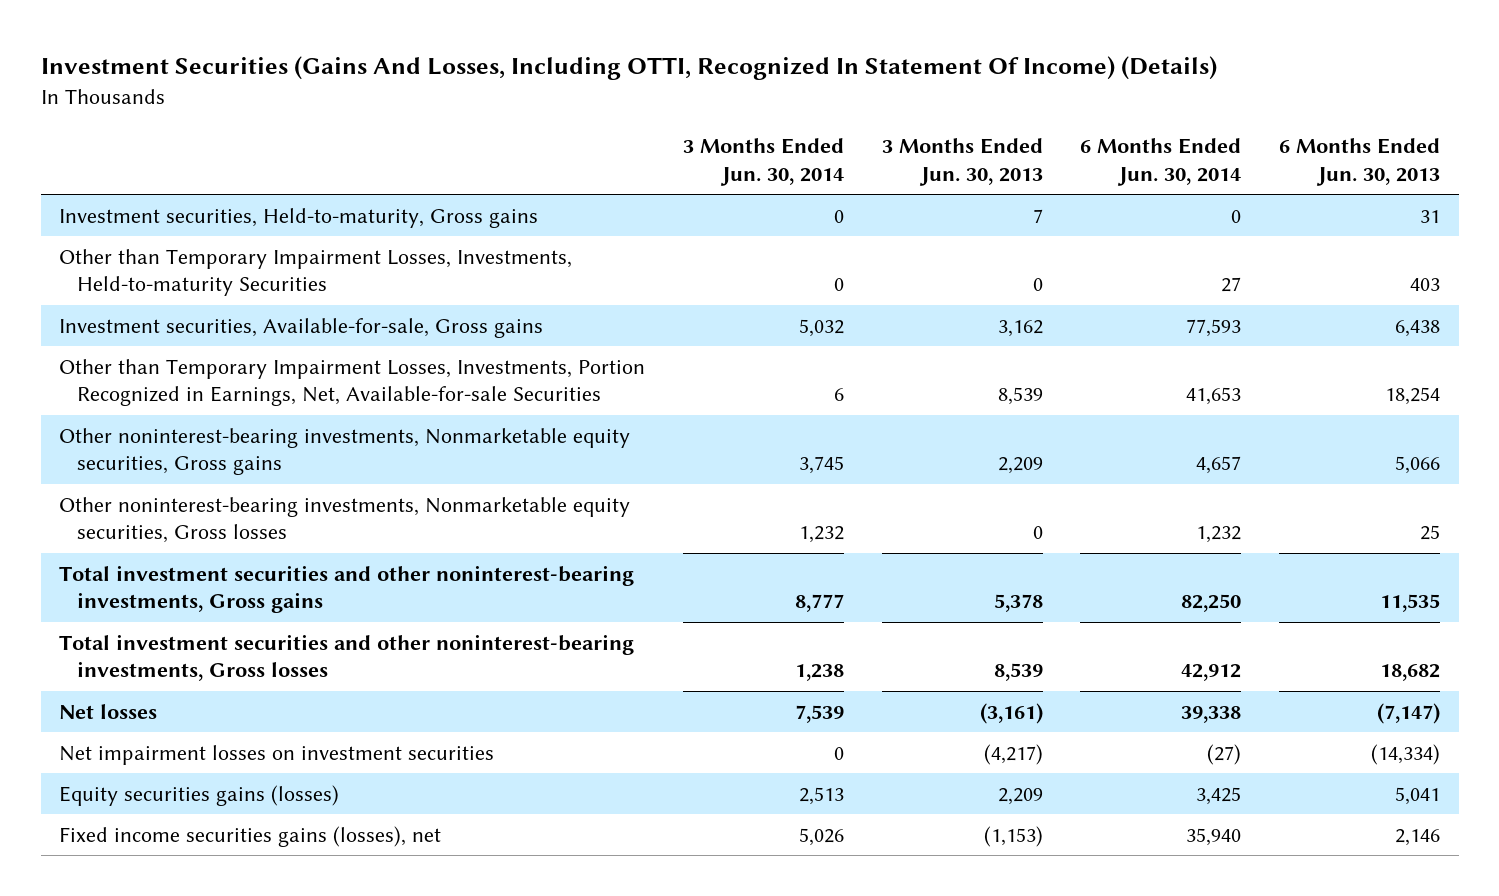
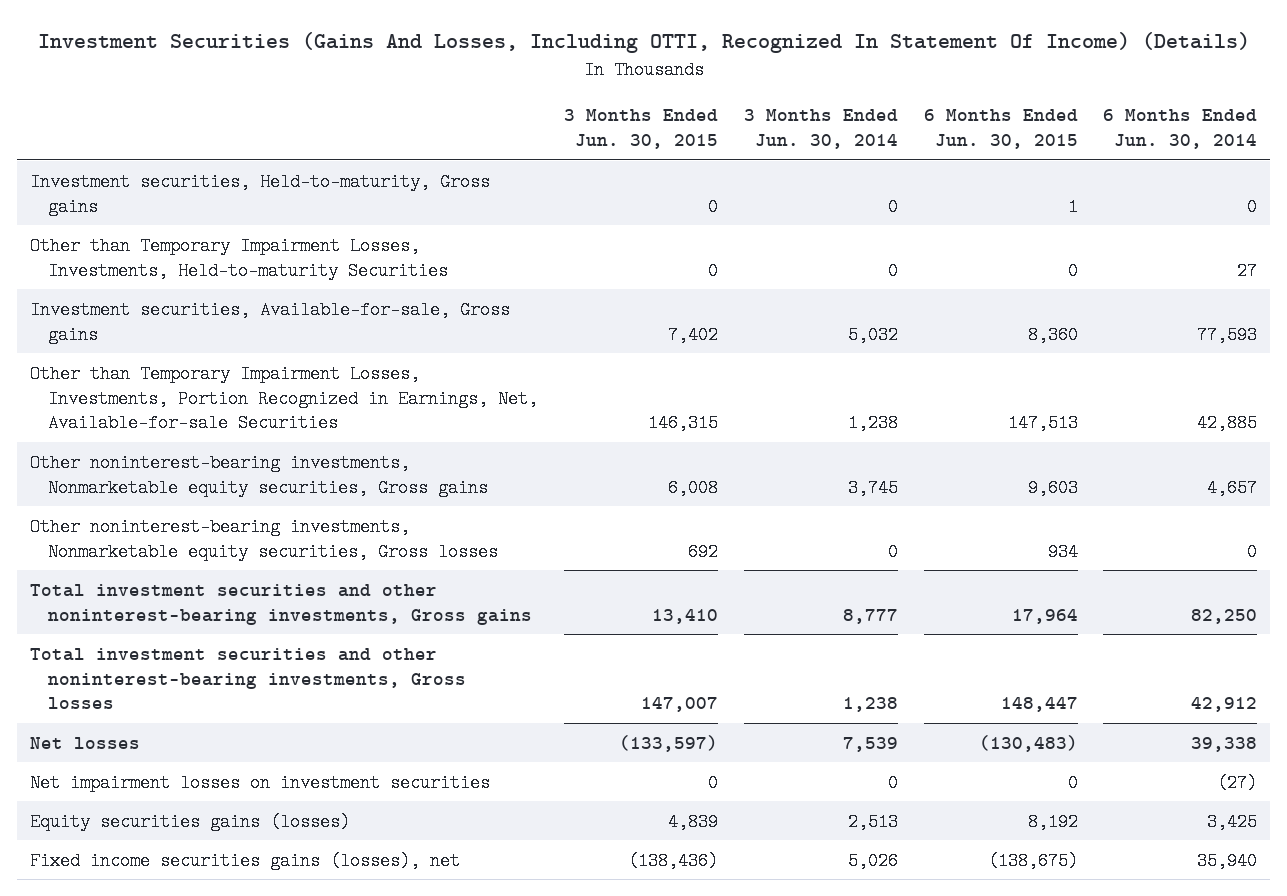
[881,138,1043,186] 3 Months Ended Jun. 30, 2013 -> none
[1278,138,1440,186] 6 Months Ended Jun. 30, 2013 -> none
none -> [563,109,718,150] 3 Months Ended Jun. 30, 2015
none -> [923,109,1078,150] 6 Months Ended Jun. 30, 2015
[833,388,844,402] 6 -> [847,414,898,433] 1,238
[1186,387,1242,406] 41,653 -> [1197,414,1258,433] 42,885
[798,526,844,544] 1,232 -> [887,542,898,561] 0
[1196,526,1242,544] 1,232 -> [1247,542,1258,561] 0

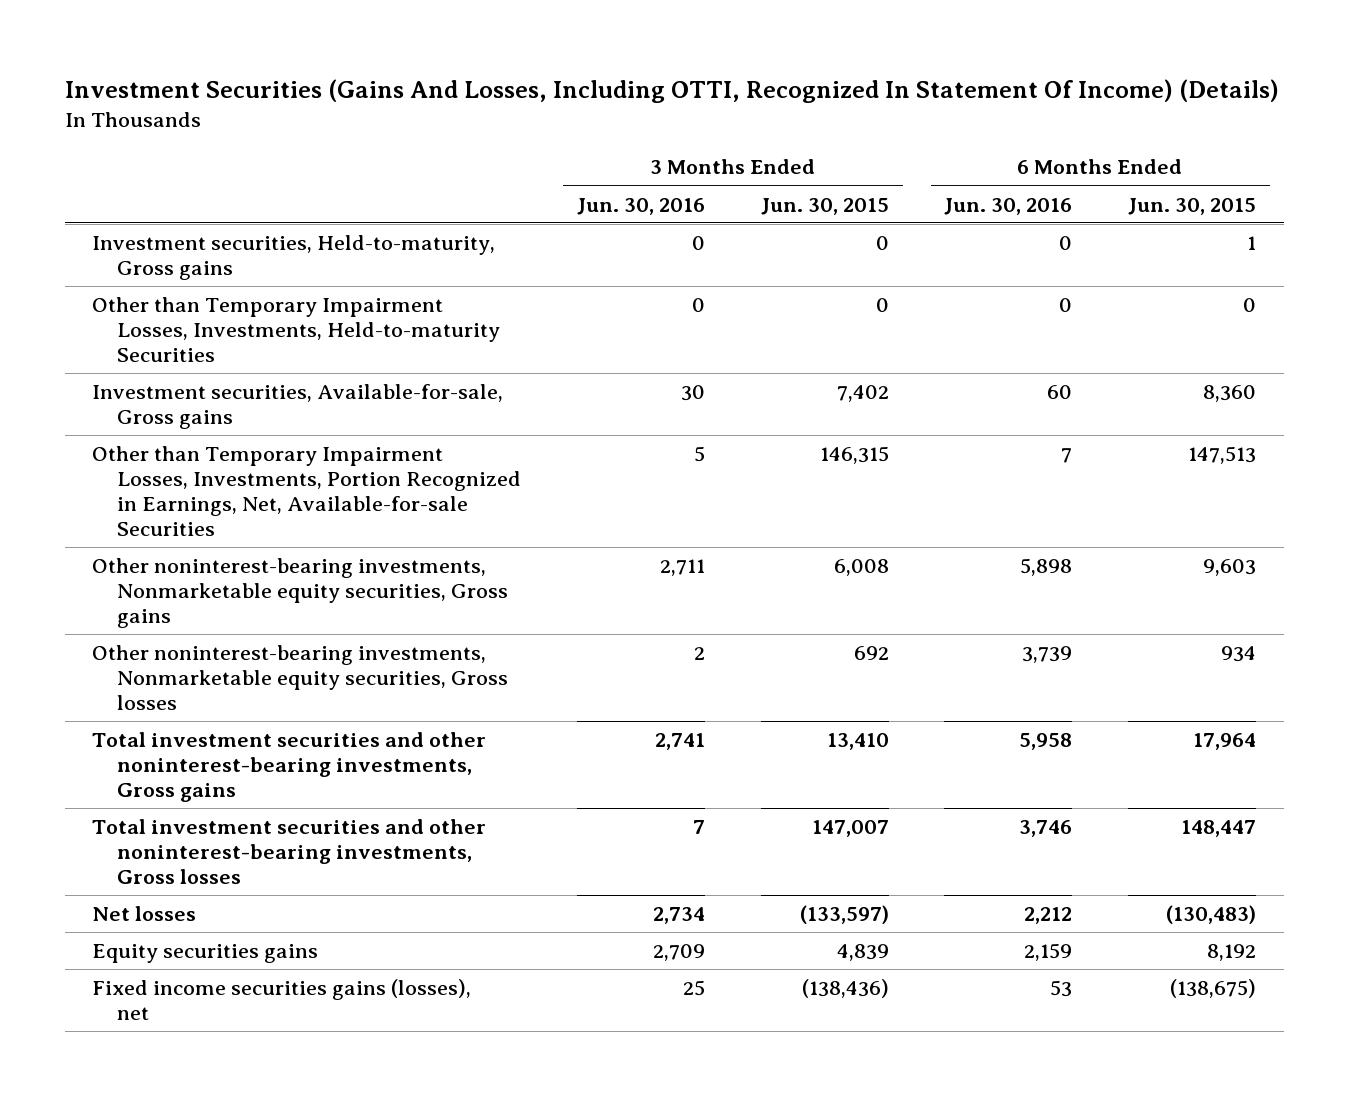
[743,109,898,150] 3 Months Ended Jun. 30, 2014 -> none
[1103,109,1258,150] 6 Months Ended Jun. 30, 2014 -> none
none -> [577,197,706,215] Jun. 30, 2016
none -> [944,197,1073,215] Jun. 30, 2016
[29,773,490,792] Net impairment losses on investment securities -> none
[29,812,350,831] Equity securities gains (losses) -> [92,944,319,964] Equity securities gains

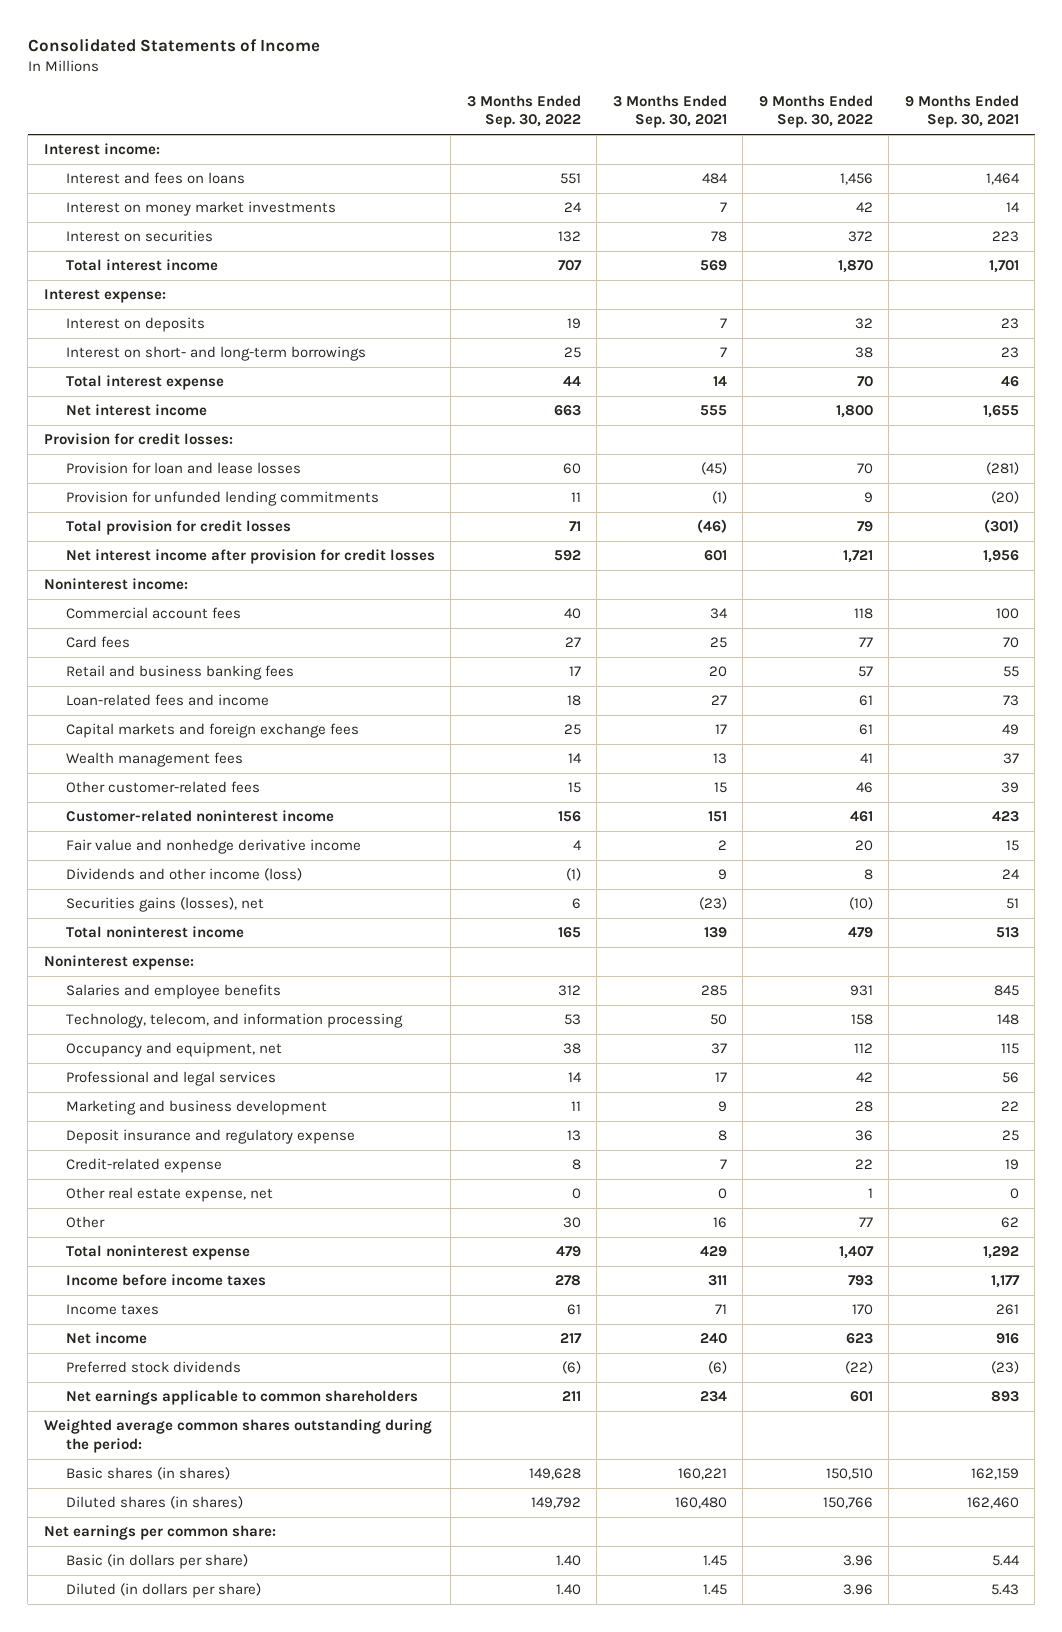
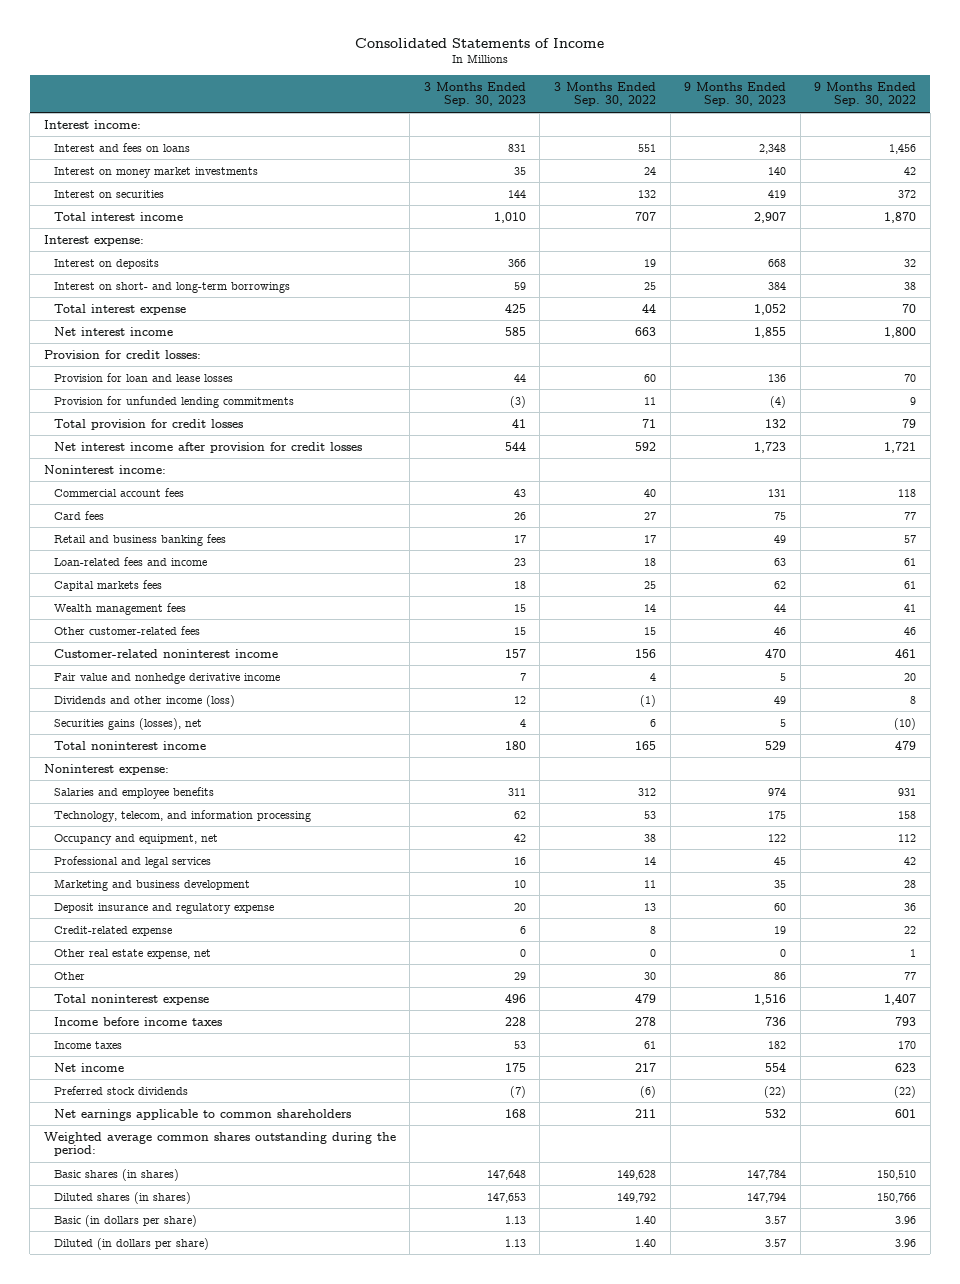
[612,94,727,129] 3 Months Ended Sep. 30, 2021 -> none
[904,94,1019,129] 9 Months Ended Sep. 30, 2021 -> none
none -> [423,81,526,107] 3 Months Ended Sep. 30, 2023
none -> [684,81,787,107] 9 Months Ended Sep. 30, 2023
[65,723,359,739] Capital markets and foreign exchange fees -> [53,579,162,591] Capital markets fees
[43,1525,276,1541] Net earnings per common share: -> none

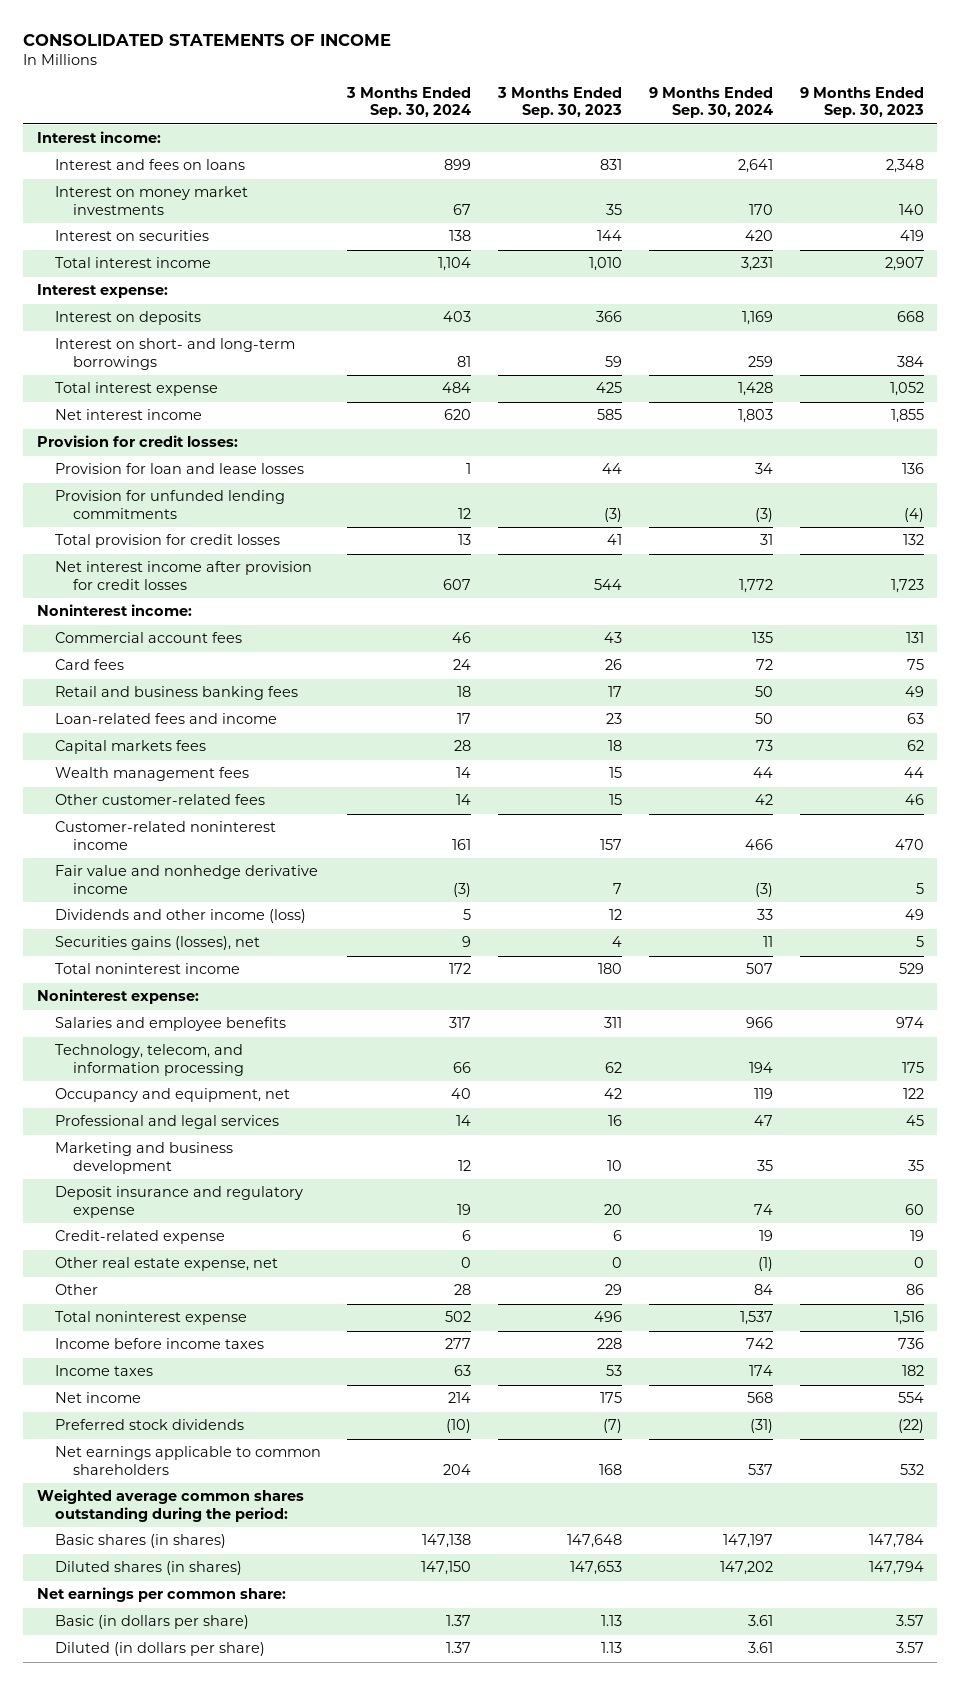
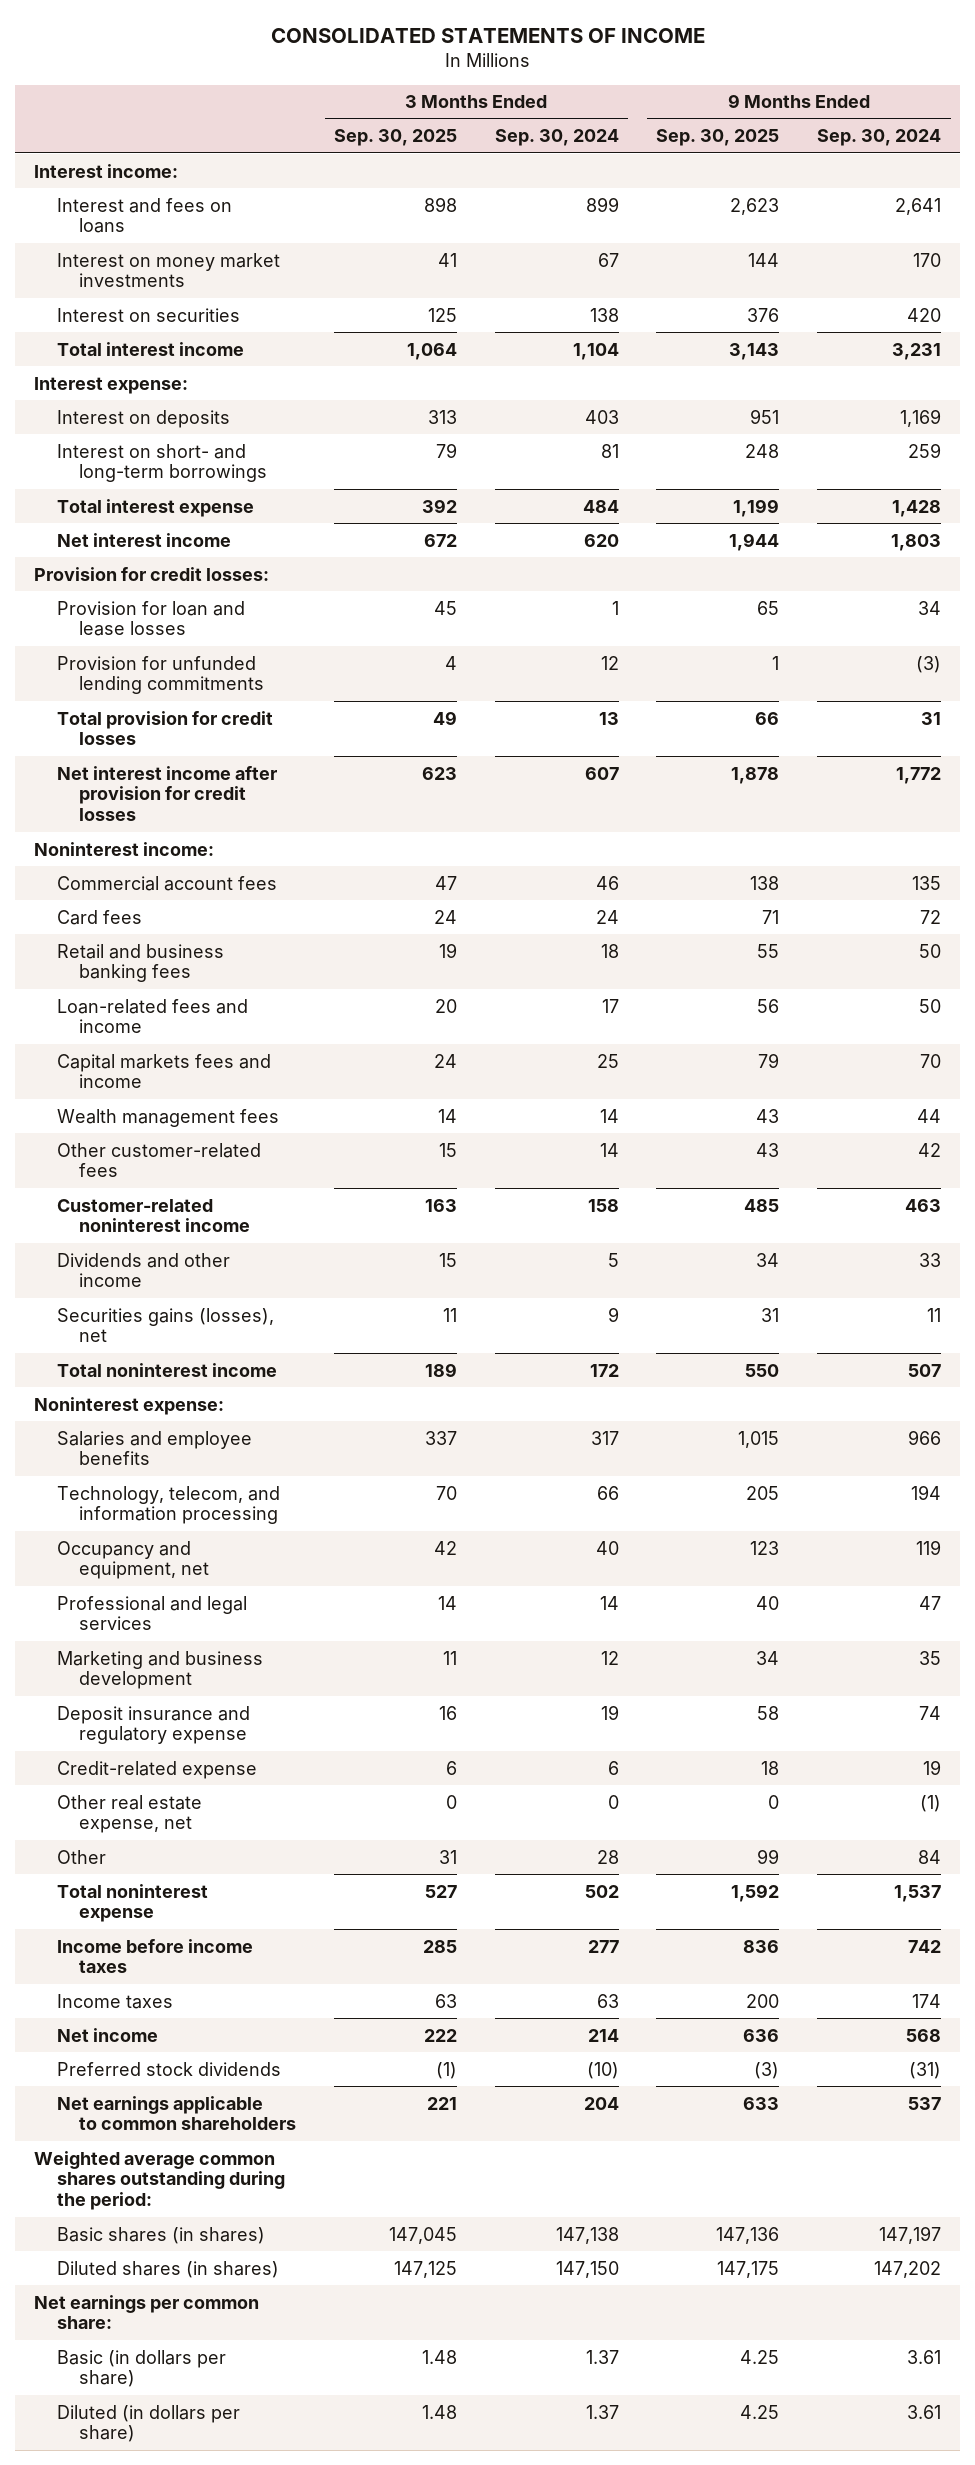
[497,87,623,119] 3 Months Ended Sep. 30, 2023 -> none
[799,87,924,119] 9 Months Ended Sep. 30, 2023 -> none
none -> [334,129,458,147] Sep. 30, 2025
none -> [656,129,780,147] Sep. 30, 2025
[54,740,206,755] Capital markets fees -> [56,1053,271,1089] Capital markets fees and income
[454,740,472,752] 28 -> [596,1053,619,1068] 25
[755,740,773,752] 73 -> [920,1053,942,1068] 70
[54,865,318,894] Fair value and nonhedge derivative income -> none
[452,838,472,850] 161 -> [587,1198,619,1212] 158
[744,838,773,850] 466 -> [905,1198,942,1212] 463
[54,909,306,924] Dividends and other income (loss) -> [56,1252,230,1288] Dividends and other income

